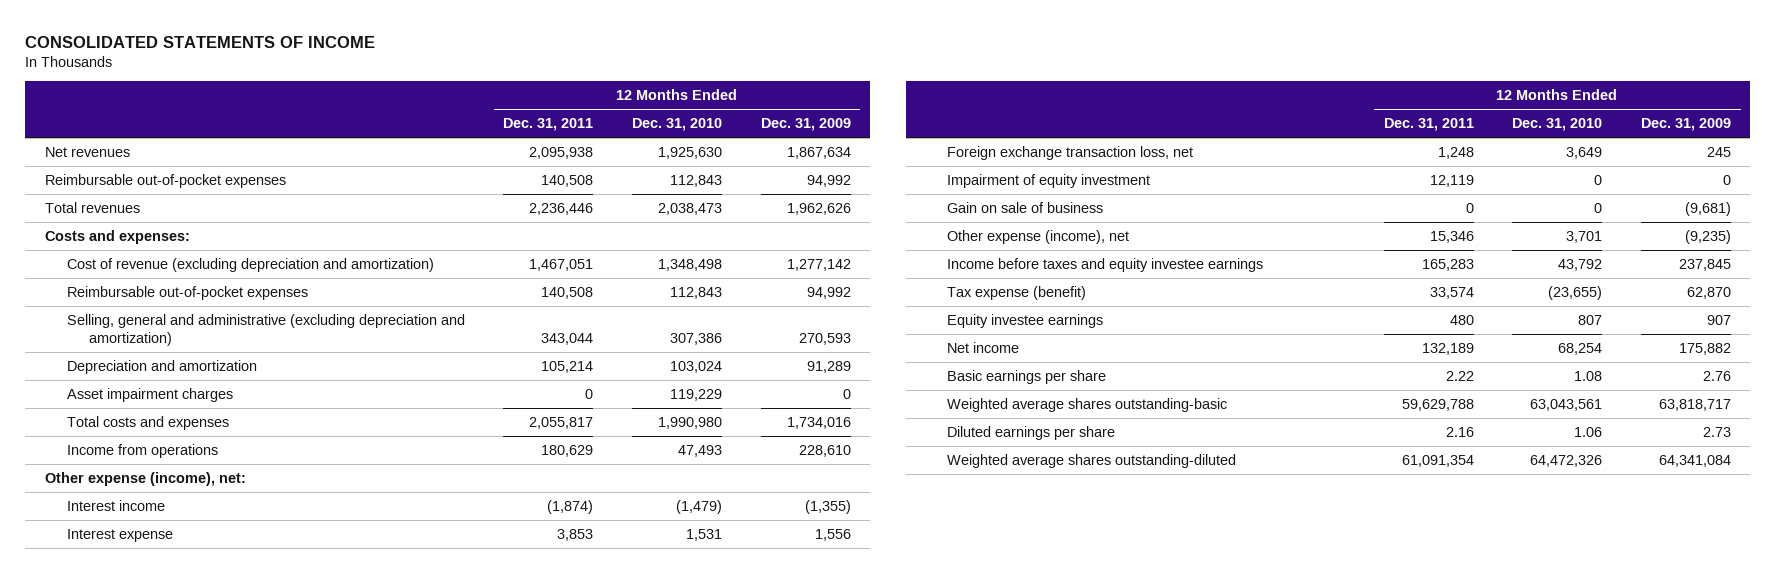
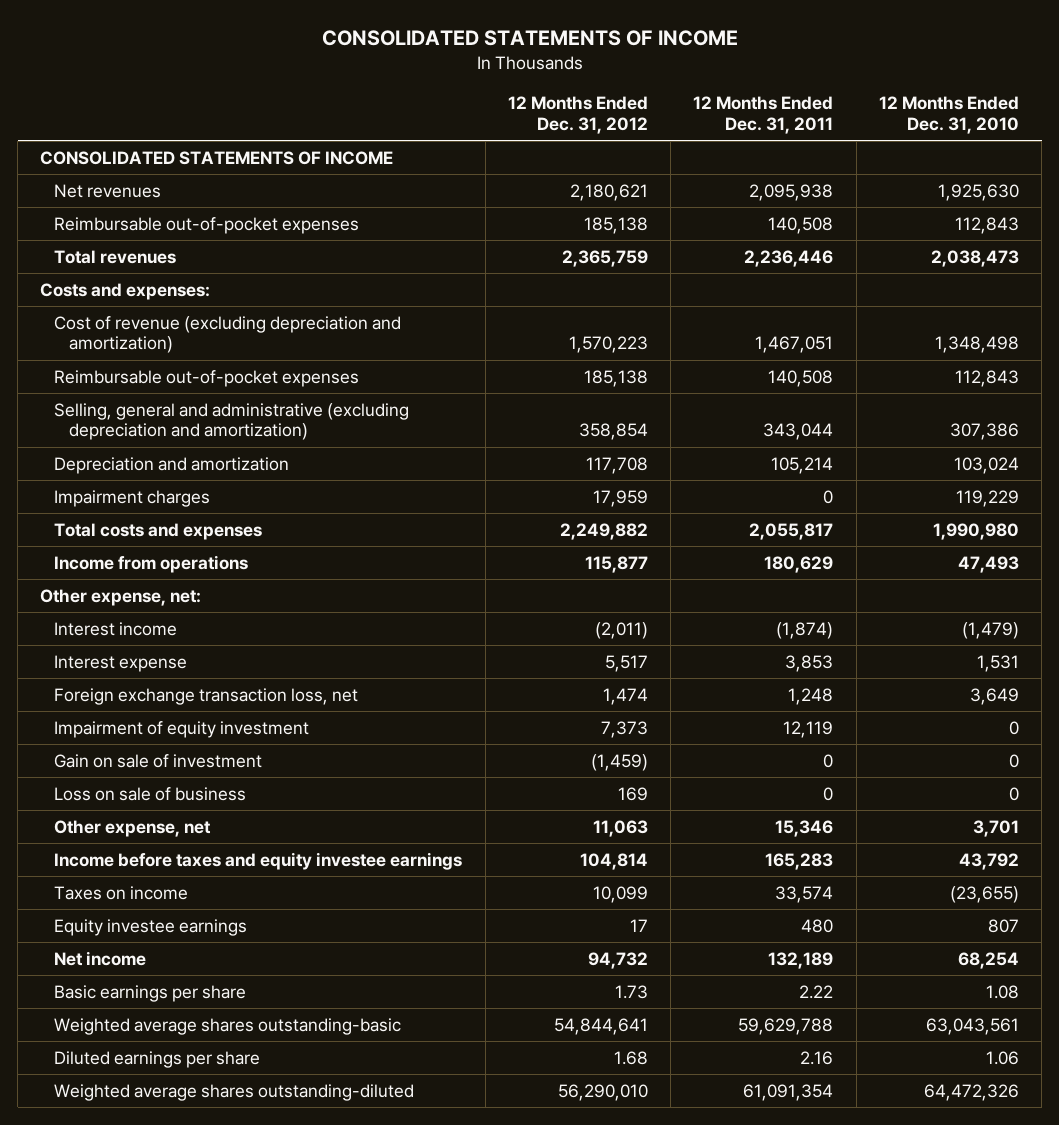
[760,118,851,132] Dec. 31, 2009 -> none
none -> [507,96,648,134] 12 Months Ended Dec. 31, 2012
none -> [40,150,394,165] CONSOLIDATED STATEMENTS OF INCOME
[66,387,233,402] Asset impairment charges -> [54,489,211,507] Impairment charges
[44,471,246,486] Other expense (income), net: -> [40,588,202,606] Other expense, net:
none -> [54,753,263,768] Gain on sale of investment
[947,201,1104,213] Gain on sale of business -> [54,786,247,801] Loss on sale of business
[947,229,1130,244] Other expense (income), net -> [54,819,212,837] Other expense, net
[947,285,1087,300] Tax expense (benefit) -> [54,885,189,900] Taxes on income

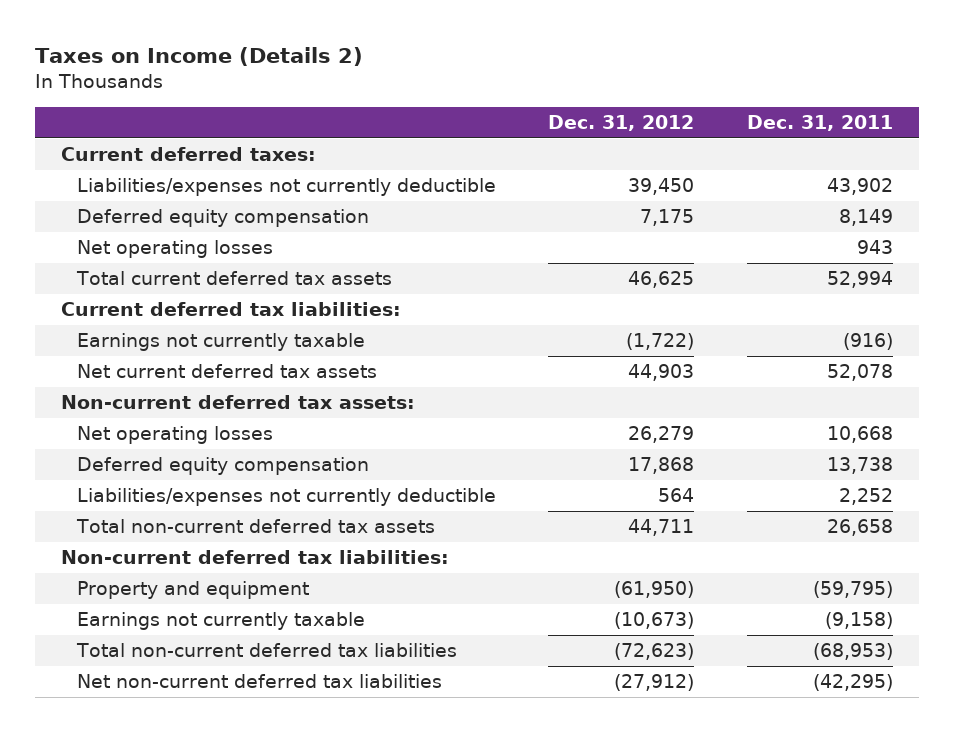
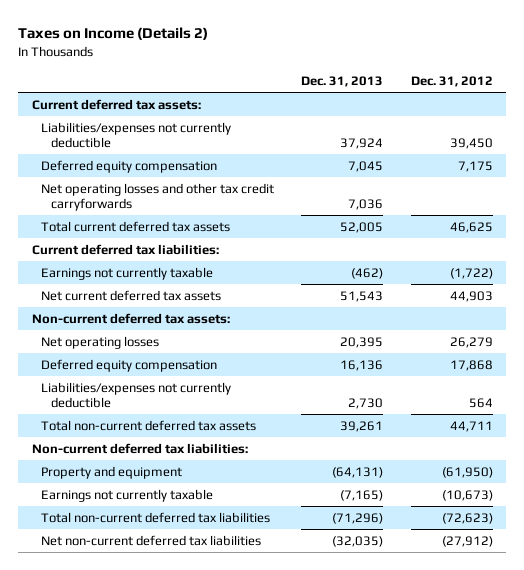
[747,114,894,131] Dec. 31, 2011 -> none
none -> [301,75,384,87] Dec. 31, 2013
[60,147,316,162] Current deferred taxes: -> [31,98,201,110] Current deferred tax assets:
[76,240,273,259] Net operating losses -> none
none -> [41,182,275,211] Net operating losses and other tax credit carryforwards

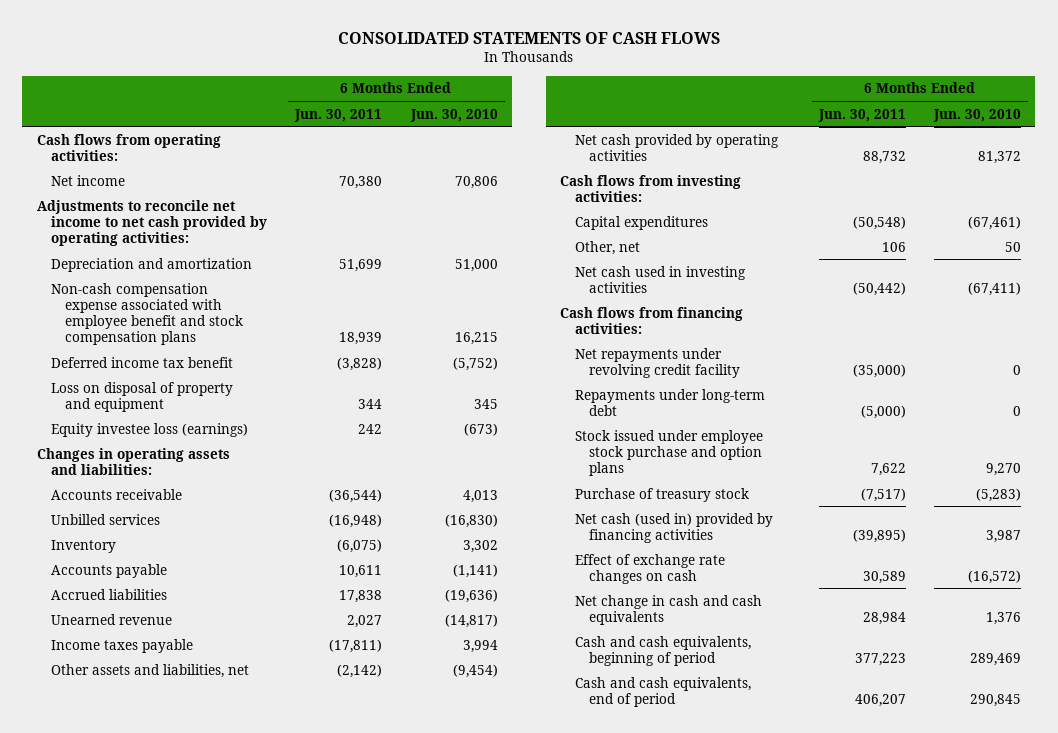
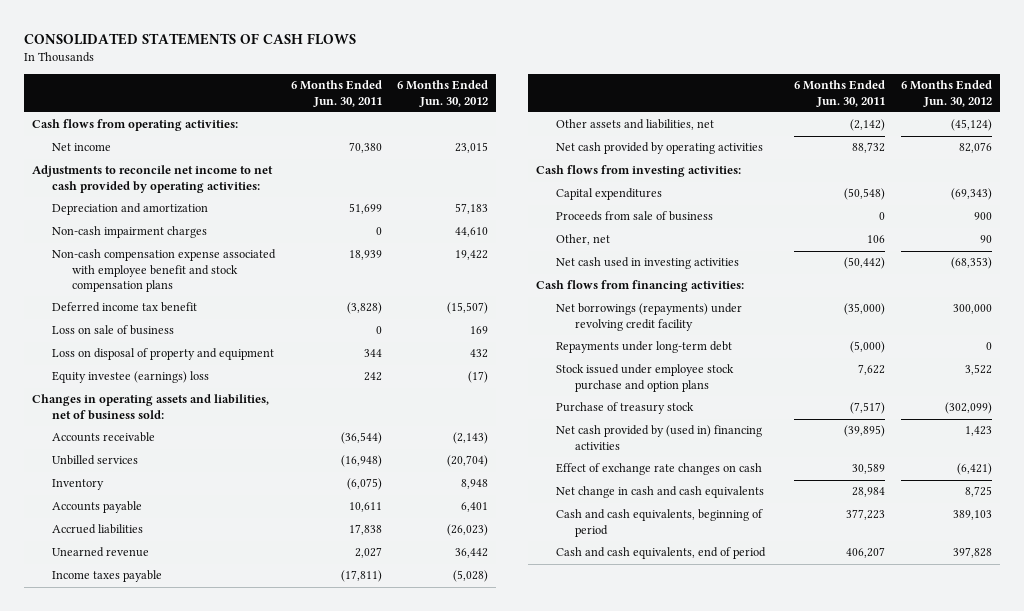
[409,108,498,122] Jun. 30, 2010 -> none
none -> [397,80,489,107] 6 Months Ended Jun. 30, 2012
none -> [51,226,207,239] Non-cash impairment charges
none -> [51,325,174,336] Loss on sale of business
[50,422,248,437] Equity investee loss (earnings) -> [51,371,209,384] Equity investee (earnings) loss
[36,447,230,475] Changes in operating assets and liabilities: -> [32,394,270,420] Changes in operating assets and liabilities, net of business sold:
none -> [555,211,713,222] Proceeds from sale of business
[574,347,740,378] Net repayments under revolving credit facility -> [555,303,742,331] Net borrowings (repayments) under revolving credit facility
[574,512,773,543] Net cash (used in) provided by financing activities -> [555,425,762,450] Net cash provided by (used in) financing activities

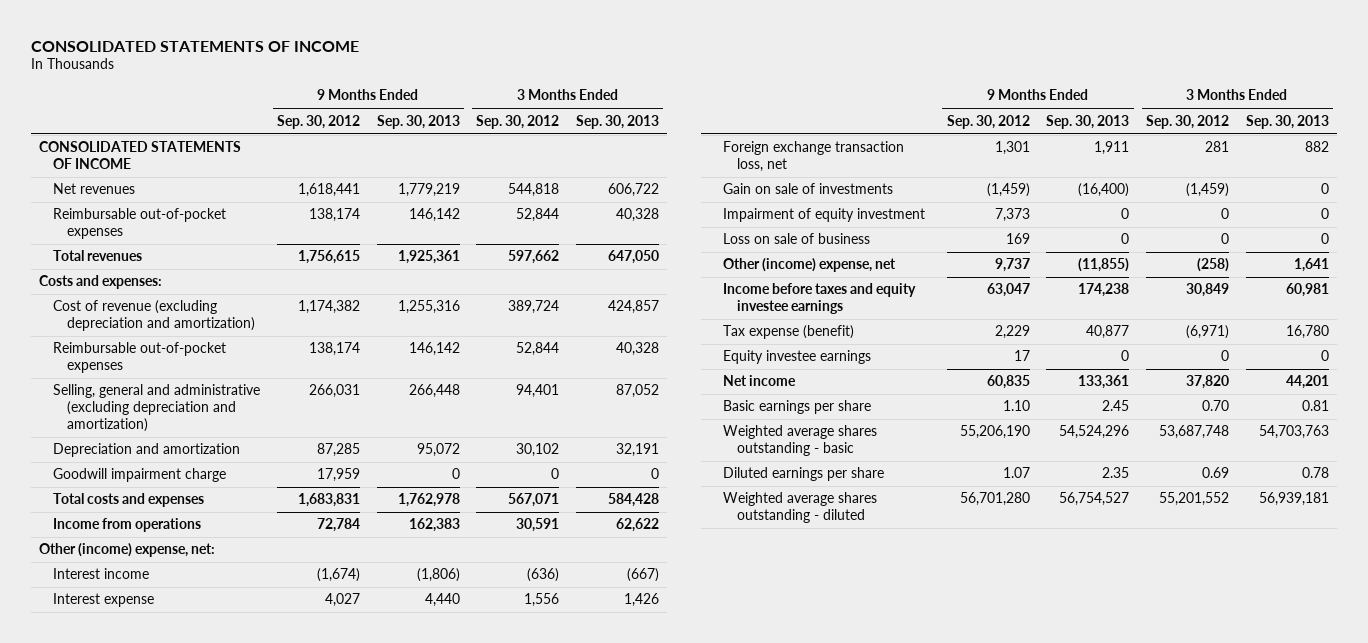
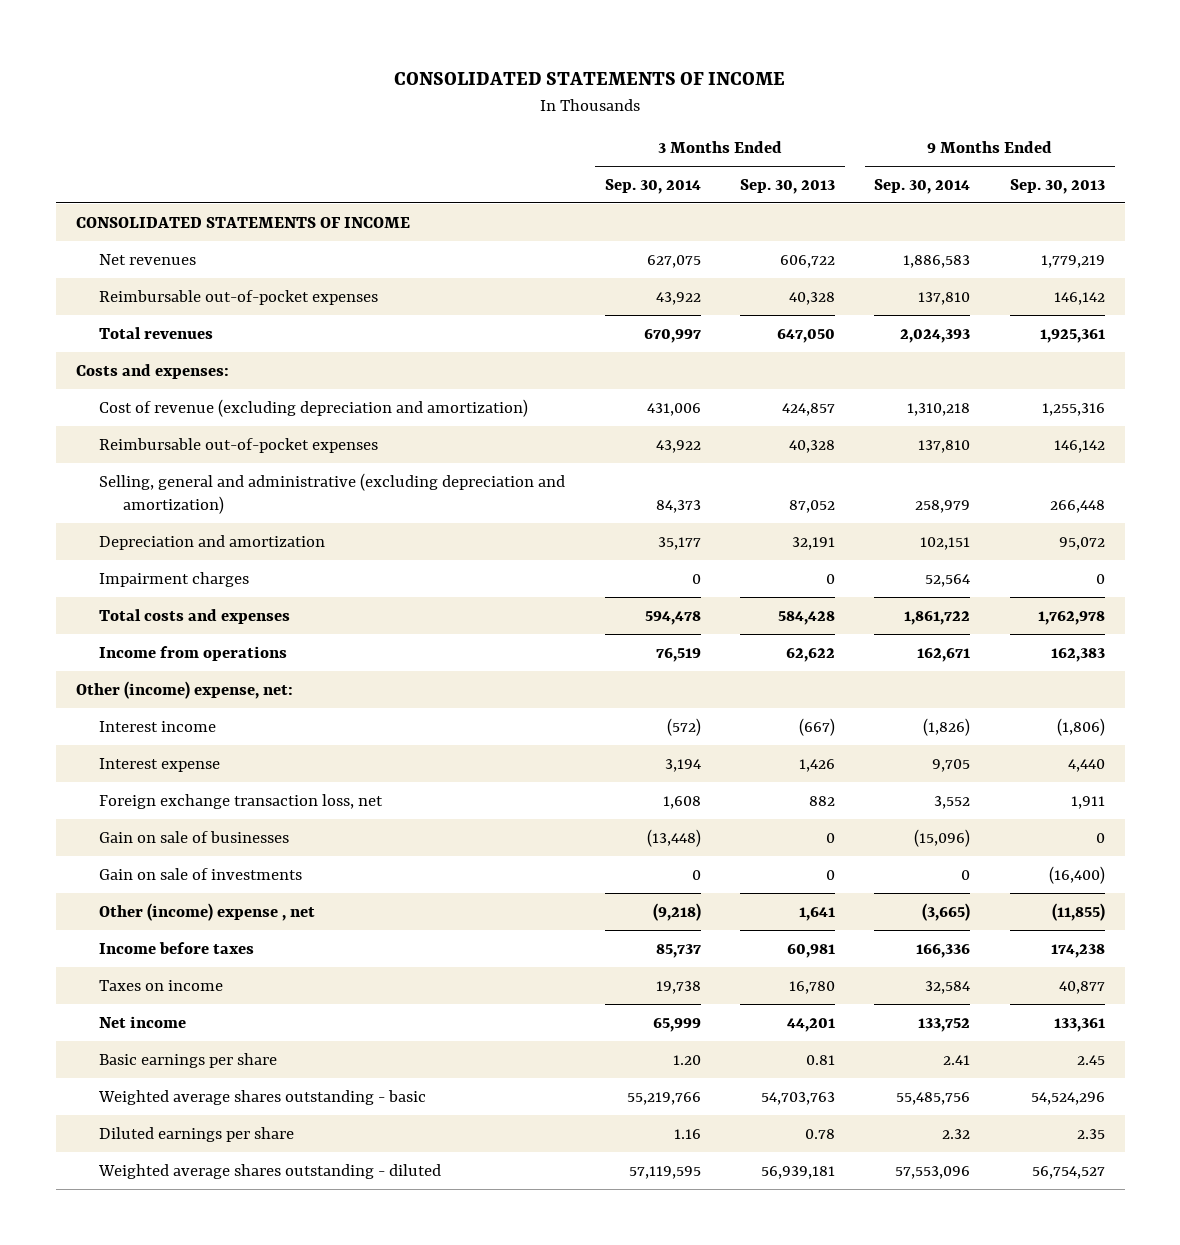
[276,114,360,129] Sep. 30, 2012 -> none
[476,114,560,129] Sep. 30, 2012 -> none
none -> [604,178,701,194] Sep. 30, 2014
none -> [874,178,971,194] Sep. 30, 2014
[53,468,227,483] Goodwill impairment charge -> none
none -> [99,571,250,587] Impairment charges
none -> [99,830,290,843] Gain on sale of businesses
[722,208,925,223] Impairment of equity investment -> none
[722,233,870,245] Loss on sale of business -> none
[722,350,871,365] Equity investee earnings -> none
[722,258,896,273] Other (income) expense, net -> [99,902,316,921] Other (income) expense , net
[722,283,916,315] Income before taxes and equity investee earnings -> [99,941,255,954] Income before taxes
[722,325,854,340] Tax expense (benefit) -> [99,979,224,991] Taxes on income

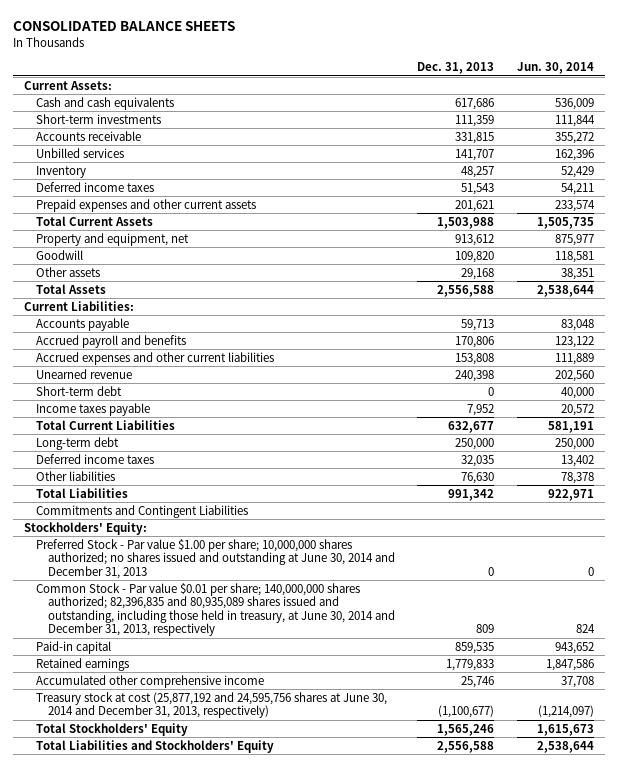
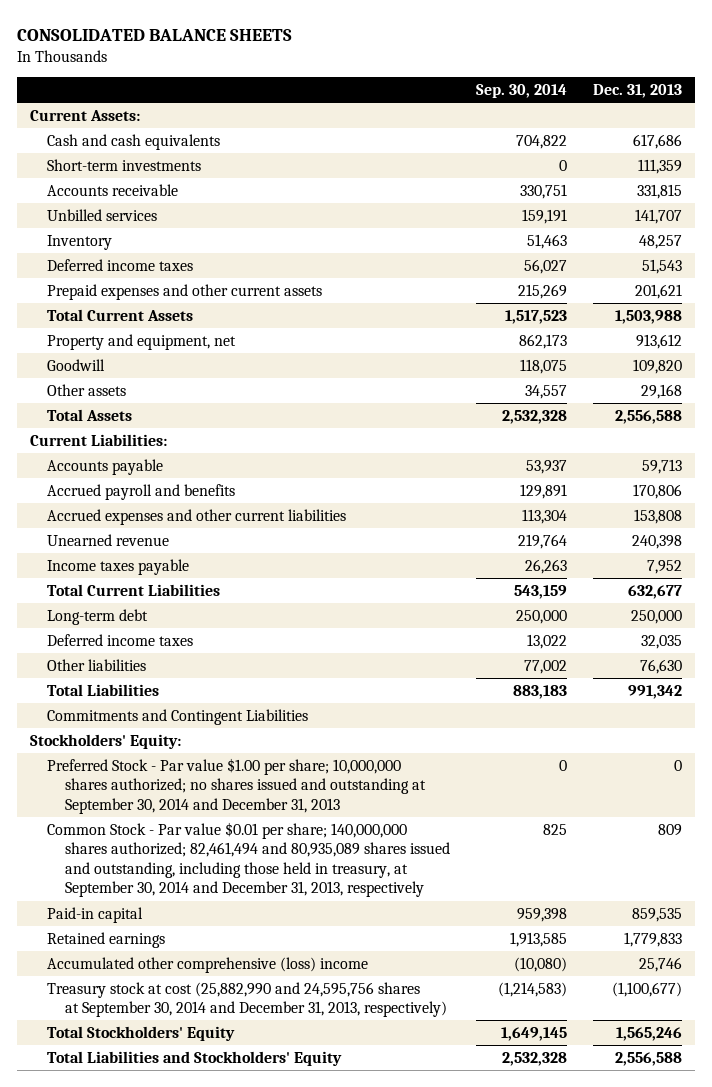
[516,62,594,75] Jun. 30, 2014 -> none
none -> [476,84,568,99] Sep. 30, 2014
[36,385,123,396] Short-term debt -> none
[36,538,396,579] Preferred Stock - Par value $1.00 per share; 10,000,000 shares authorized; no shares issued and outstanding at June 30, 2014 and December 31, 2013 -> [47,757,427,814] Preferred Stock - Par value $1.00 per share; 10,000,000 shares authorized; no shares issued and outstanding at September 30, 2014 and December 31, 2013
[36,582,396,637] Common Stock - Par value $0.01 per share; 140,000,000 shares authorized; 82,396,835 and 80,935,089 shares issued and outstanding, including those held in treasury, at June 30, 2014 and December 31, 2013, respectively -> [47,821,451,898] Common Stock - Par value $0.01 per share; 140,000,000 shares authorized; 82,461,494 and 80,935,089 shares issued and outstanding, including those held in treasury, at September 30, 2014 and December 31, 2013, respectively
[36,674,265,688] Accumulated other comprehensive income -> [47,956,369,973] Accumulated other comprehensive (loss) income
[36,691,388,719] Treasury stock at cost (25,877,192 and 24,595,756 shares at June 30, 2014 and December 31, 2013, respectively) -> [47,981,448,1018] Treasury stock at cost (25,882,990 and 24,595,756 shares at September 30, 2014 and December 31, 2013, respectively)

